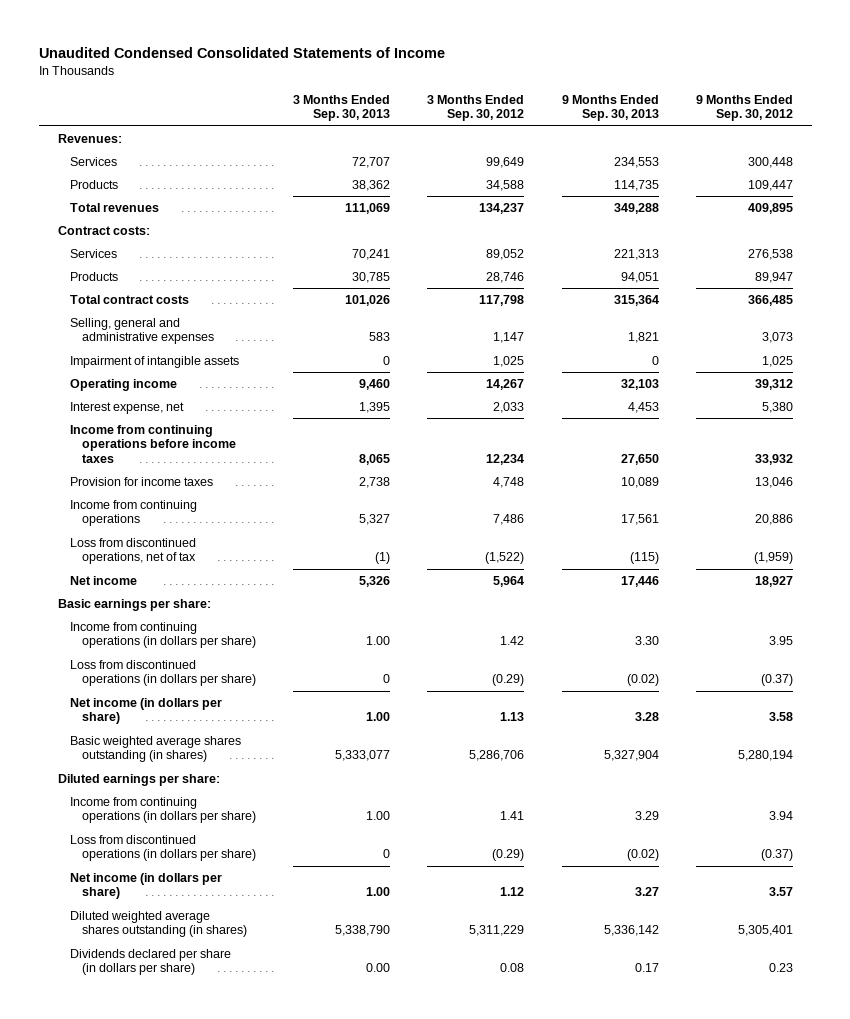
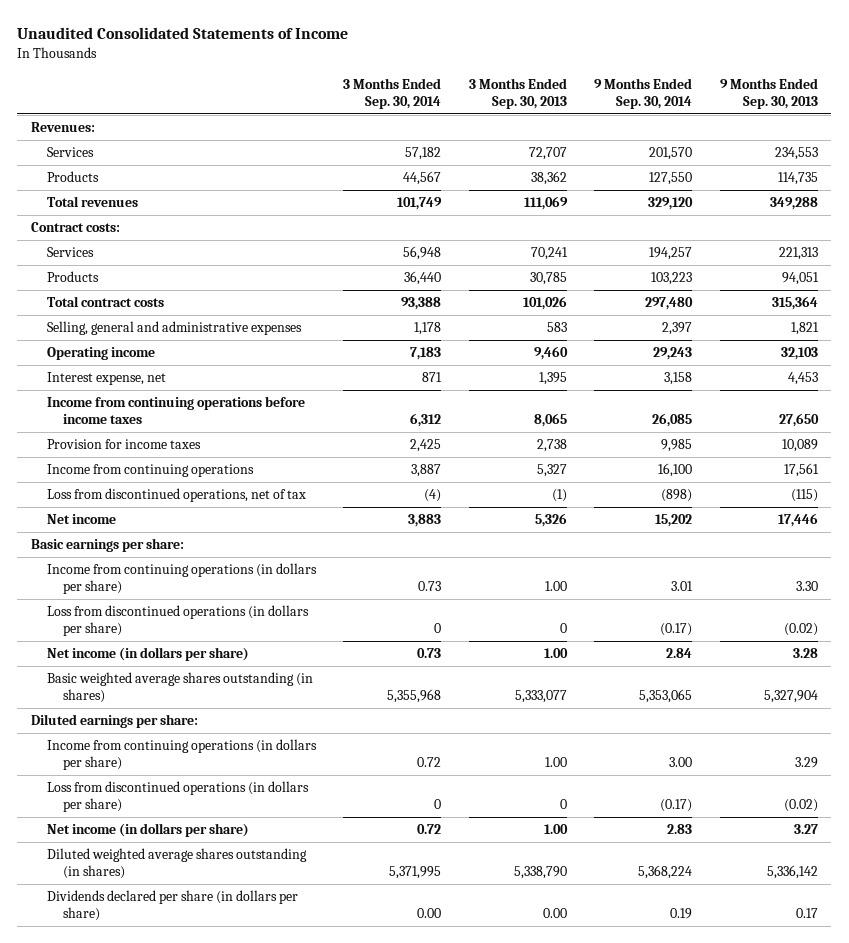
[38,47,445,59] Unaudited Condensed Consolidated Statements of Income -> [17,26,349,39] Unaudited Consolidated Statements of Income
[427,94,525,122] 3 Months Ended Sep. 30, 2012 -> none
[695,94,793,122] 9 Months Ended Sep. 30, 2012 -> none
none -> [343,78,442,110] 3 Months Ended Sep. 30, 2014
none -> [594,78,693,110] 9 Months Ended Sep. 30, 2014
[69,355,239,368] Impairment of intangible assets -> none

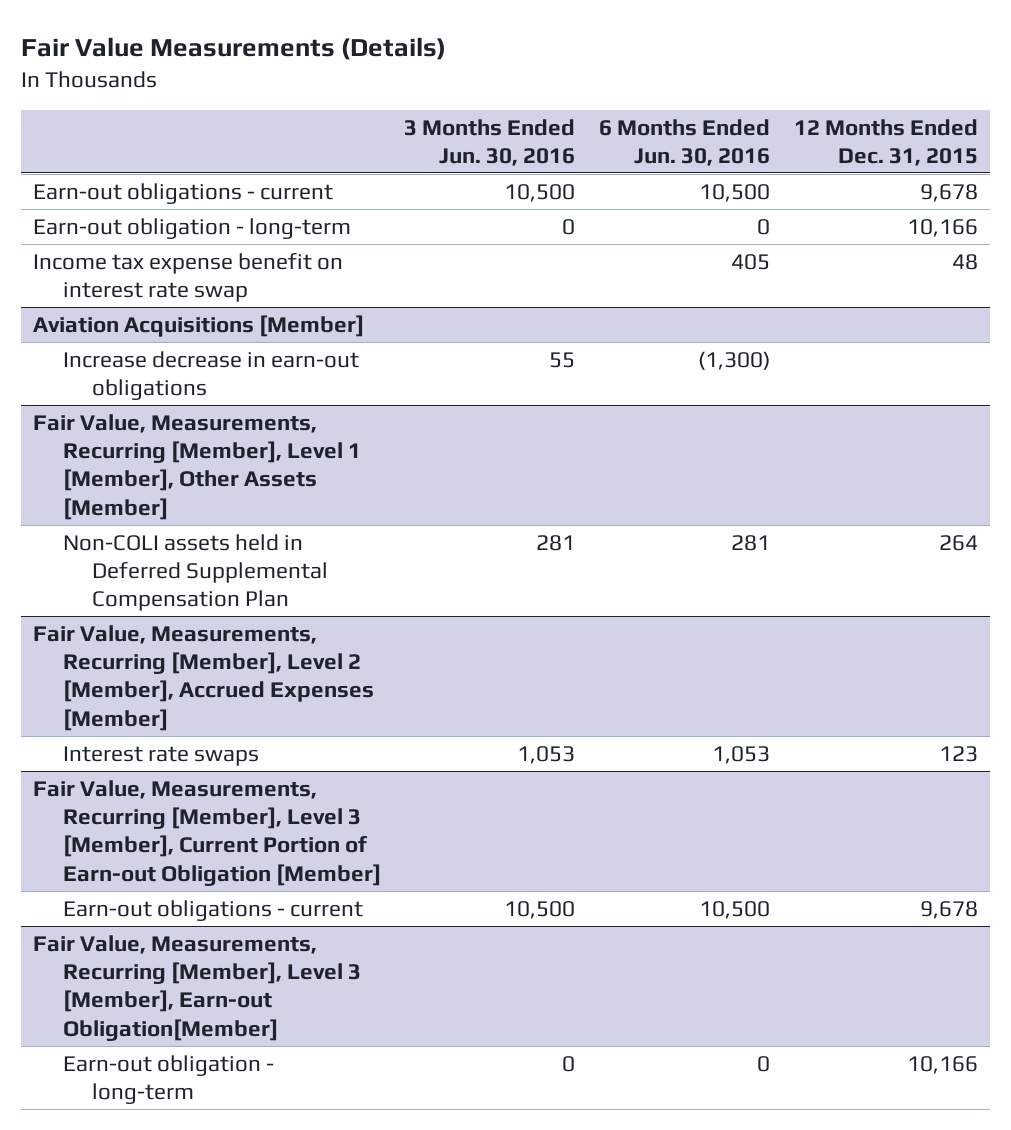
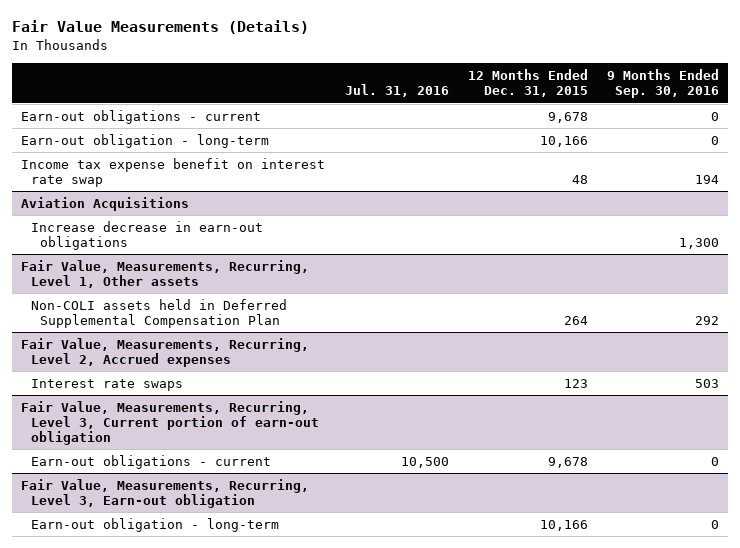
[404,118,576,166] 3 Months Ended Jun. 30, 2016 -> none
[599,118,771,166] 6 Months Ended Jun. 30, 2016 -> none
none -> [344,84,449,98] Jul. 31, 2016
none -> [606,69,719,99] 9 Months Ended Sep. 30, 2016
[33,314,365,337] Aviation Acquisitions [Member] -> [21,196,190,211] Aviation Acquisitions
[33,413,361,520] Fair Value, Measurements, Recurring [Member], Level 1 [Member], Other Assets [Member] -> [21,259,310,289] Fair Value, Measurements, Recurring, Level 1, Other assets
[33,624,374,731] Fair Value, Measurements, Recurring [Member], Level 2 [Member], Accrued Expenses [Member] -> [21,337,310,368] Fair Value, Measurements, Recurring, Level 2, Accrued expenses
[33,779,381,886] Fair Value, Measurements, Recurring [Member], Level 3 [Member], Current Portion of Earn-out Obligation [Member] -> [21,400,319,446] Fair Value, Measurements, Recurring, Level 3, Current portion of earn-out obligation
[33,934,361,1041] Fair Value, Measurements, Recurring [Member], Level 3 [Member], Earn-out Obligation[Member] -> [21,478,310,509] Fair Value, Measurements, Recurring, Level 3, Earn-out obligation

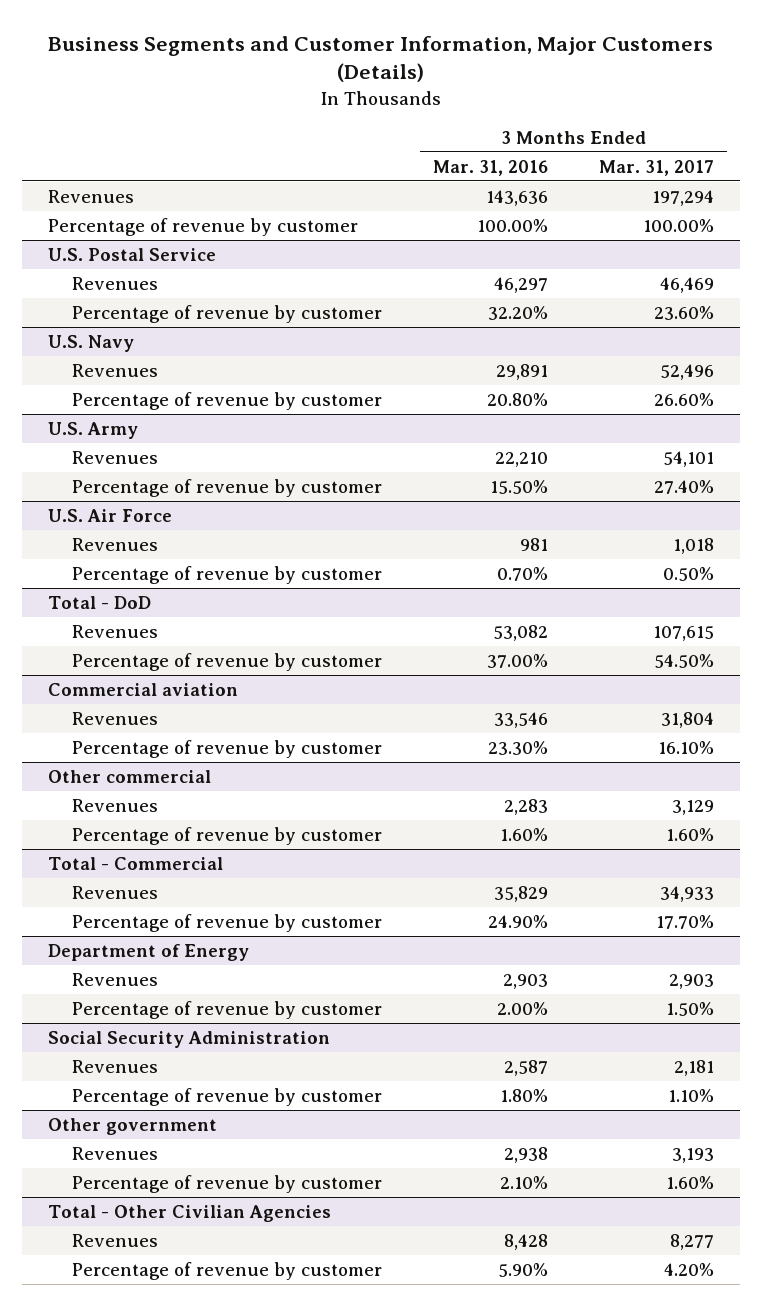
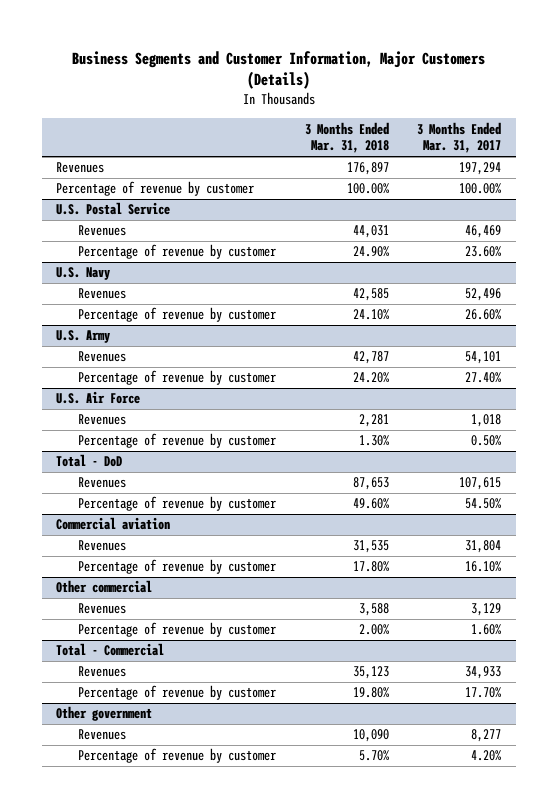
[433,159,549,176] Mar. 31, 2016 -> none
none -> [304,121,389,154] 3 Months Ended Mar. 31, 2018
[47,943,249,961] Department of Energy -> none
[71,972,158,986] Revenues -> none
[71,1000,382,1019] Percentage of revenue by customer -> none
[47,1030,330,1048] Social Security Administration -> none
[71,1059,158,1073] Revenues -> none
[71,1087,382,1106] Percentage of revenue by customer -> none
[71,1146,158,1160] Revenues -> none
[71,1174,382,1193] Percentage of revenue by customer -> none
[47,1204,331,1222] Total - Other Civilian Agencies -> none

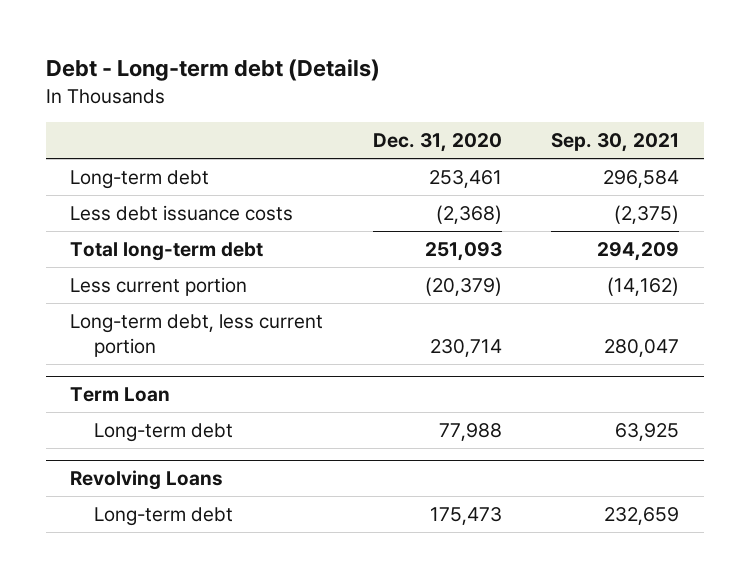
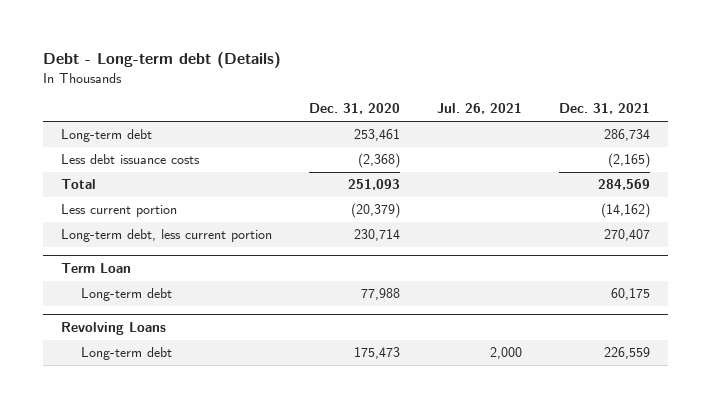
[551,133,680,153] Sep. 30, 2021 -> none
none -> [436,103,522,115] Jul. 26, 2021
none -> [558,103,650,115] Dec. 31, 2021
[70,241,264,261] Total long-term debt -> [61,179,97,190] Total

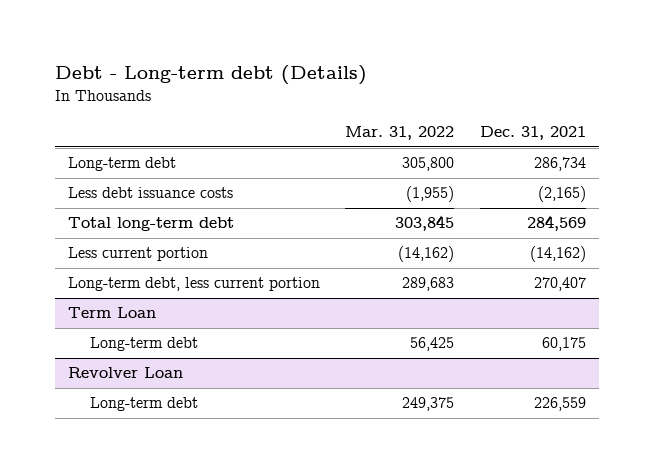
[308,103,400,115] Dec. 31, 2020 -> none
[436,103,522,115] Jul. 26, 2021 -> none
none -> [345,126,455,141] Mar. 31, 2022
[61,179,97,190] Total -> [67,217,234,232] Total long-term debt
[61,322,167,336] Revolving Loans -> [67,367,183,379] Revolver Loan

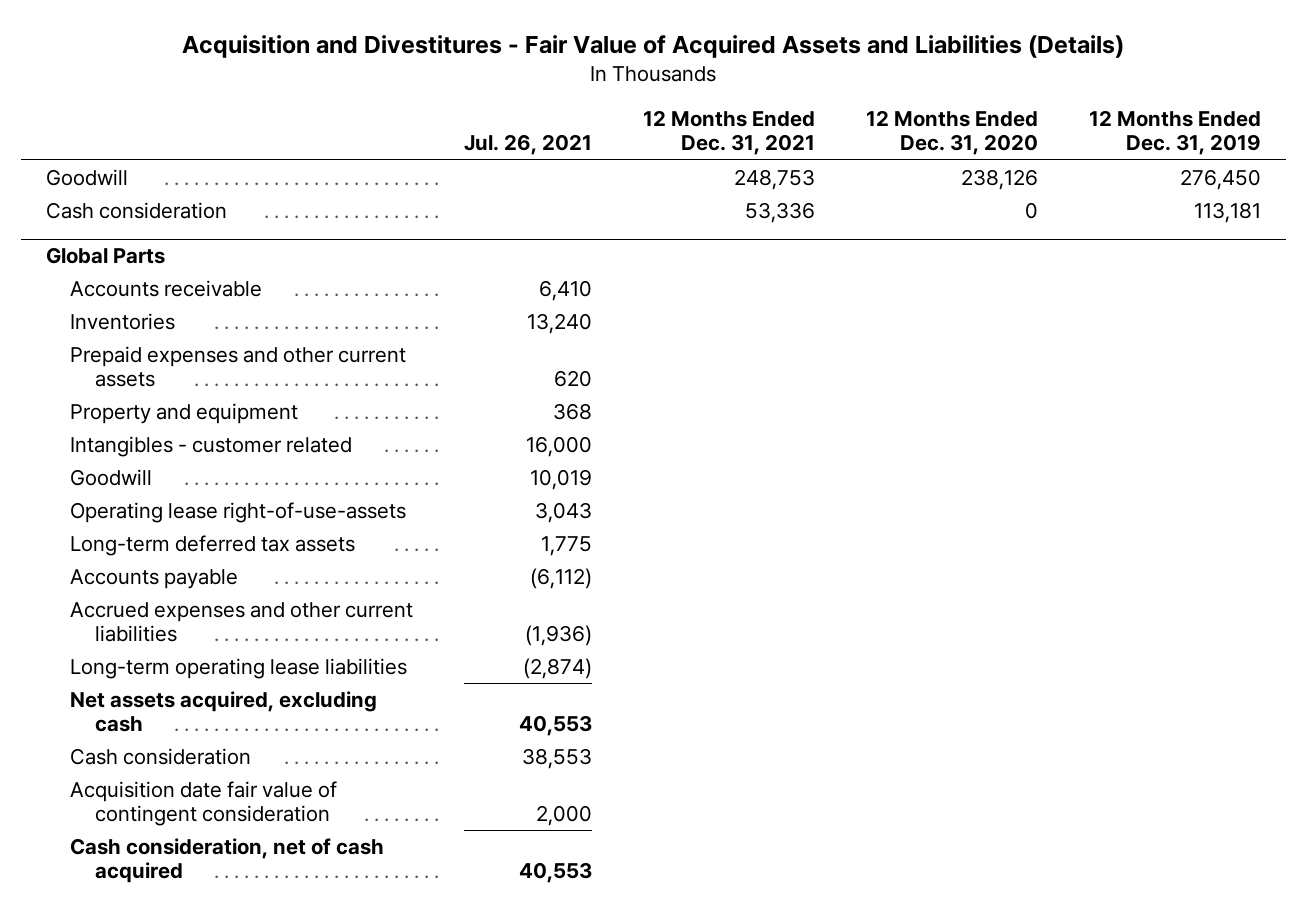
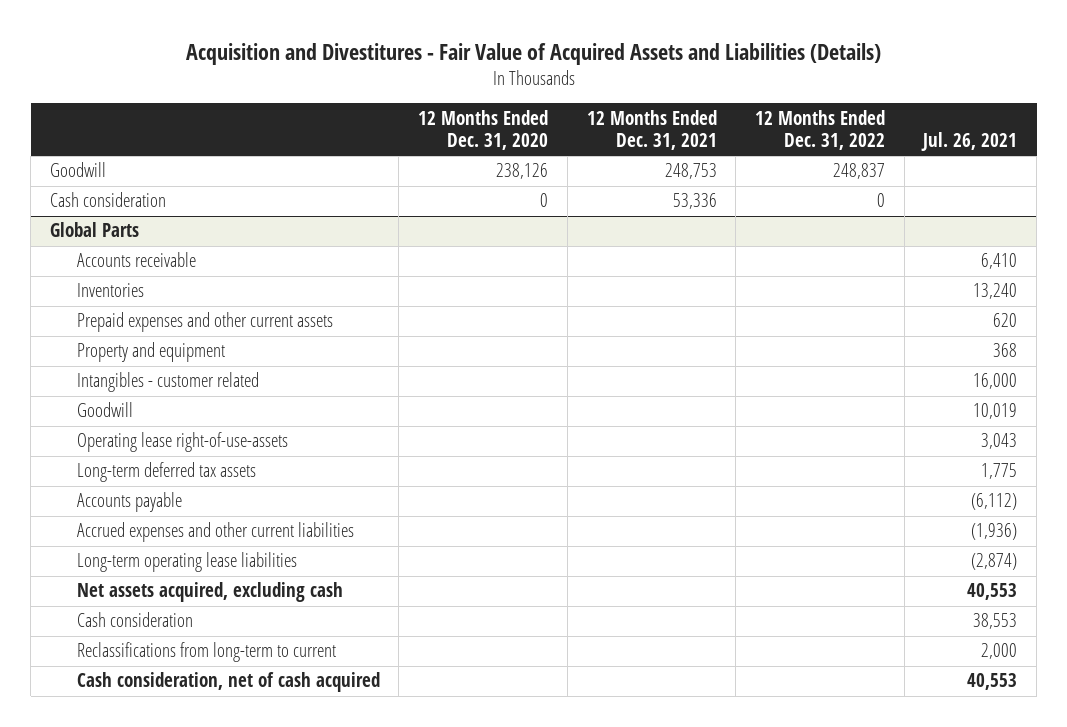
[1088,110,1261,156] 12 Months Ended Dec. 31, 2019 -> none
none -> [754,109,885,150] 12 Months Ended Dec. 31, 2022
[70,780,338,827] Acquisition date fair value of contingent consideration -> [76,642,336,663] Reclassifications from long-term to current

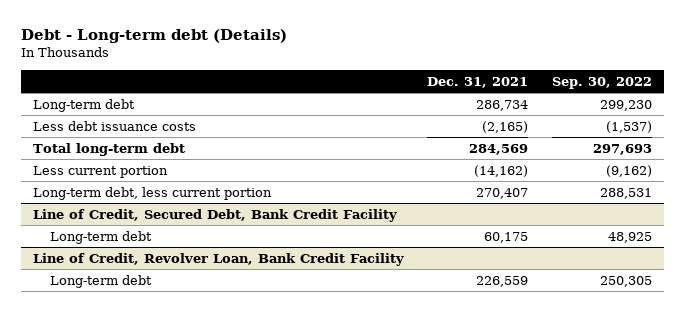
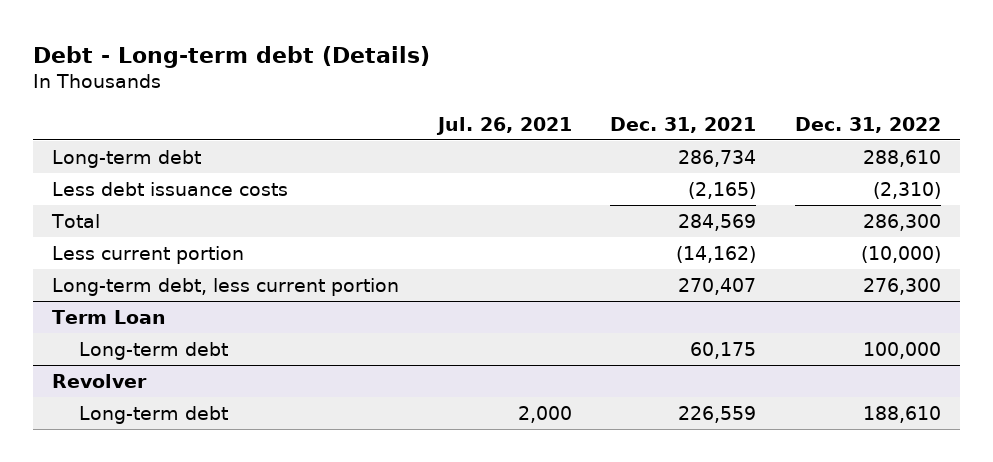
[551,76,652,89] Sep. 30, 2022 -> none
none -> [435,116,572,135] Jul. 26, 2021
none -> [794,116,941,133] Dec. 31, 2022
[32,142,185,156] Total long-term debt -> [51,214,101,229] Total
[32,208,397,222] Line of Credit, Secured Debt, Bank Credit Facility -> none
none -> [52,310,167,325] Term Loan
[32,252,404,266] Line of Credit, Revolver Loan, Bank Credit Facility -> none
none -> [52,374,148,389] Revolver

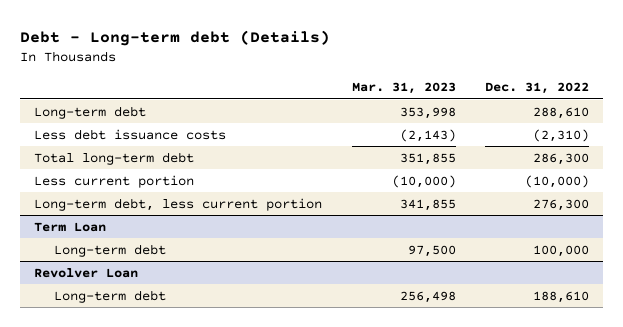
[435,116,572,135] Jul. 26, 2021 -> none
[610,116,757,133] Dec. 31, 2021 -> none
none -> [351,82,456,95] Mar. 31, 2023
[51,214,101,229] Total -> [34,151,195,165] Total long-term debt
[52,374,148,389] Revolver -> [34,267,139,278] Revolver Loan

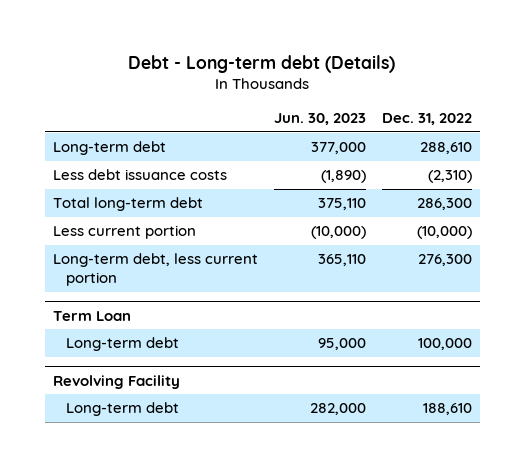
[351,82,456,95] Mar. 31, 2023 -> none
none -> [273,113,366,126] Jun. 30, 2023
[34,267,139,278] Revolver Loan -> [53,374,181,389] Revolving Facility

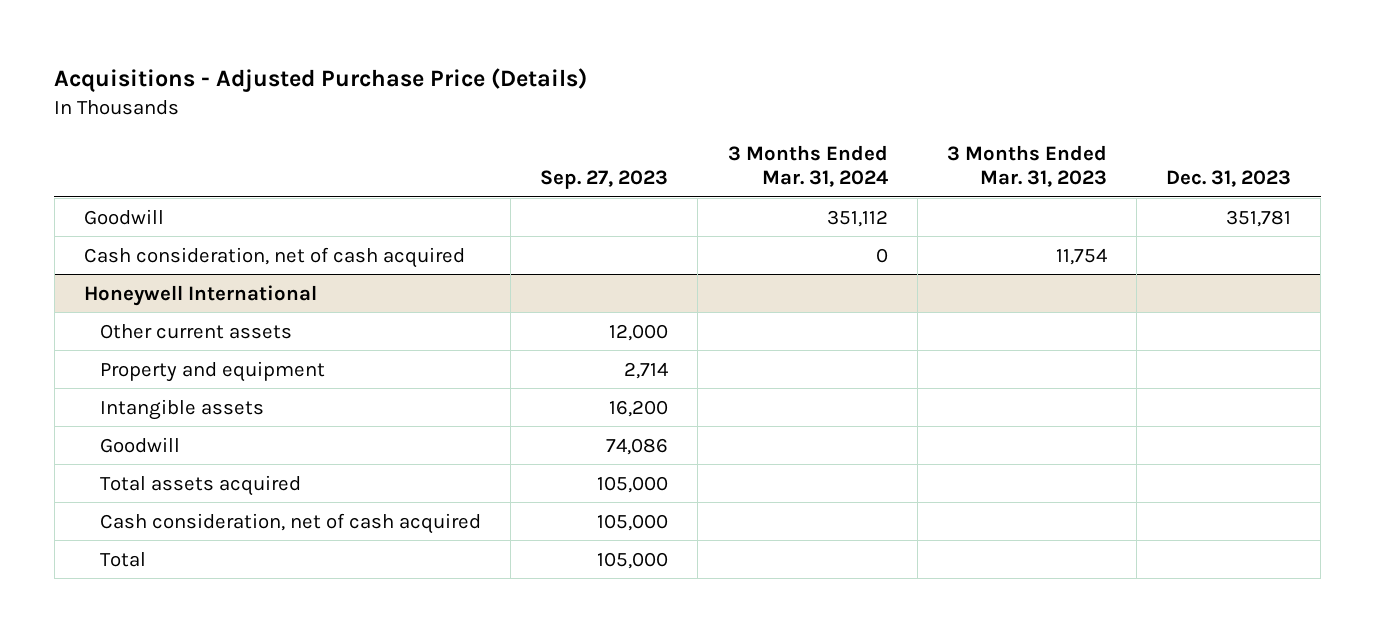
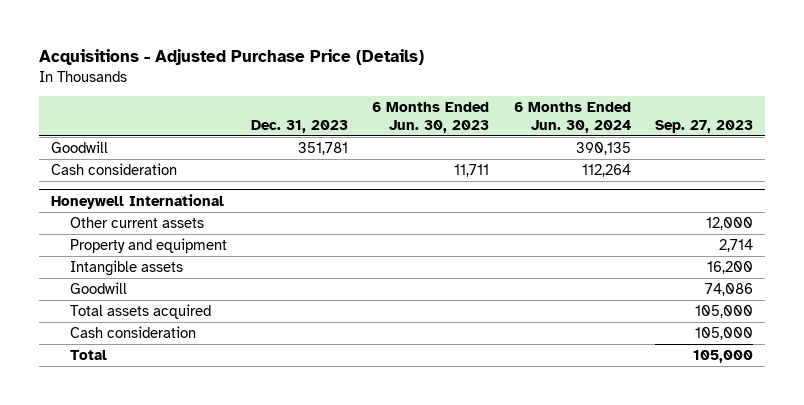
[727,144,888,187] 3 Months Ended Mar. 31, 2024 -> none
[946,144,1107,187] 3 Months Ended Mar. 31, 2023 -> none
none -> [372,102,490,134] 6 Months Ended Jun. 30, 2023
none -> [513,102,631,134] 6 Months Ended Jun. 30, 2024
[83,246,465,268] Cash consideration, net of cash acquired -> [50,162,177,175] Cash consideration
[100,512,482,534] Cash consideration, net of cash acquired -> [70,325,197,338] Cash consideration

